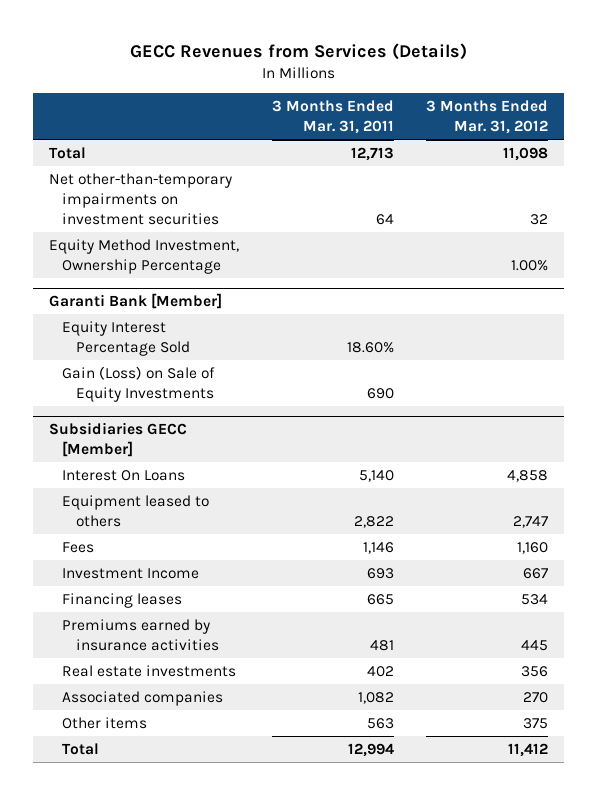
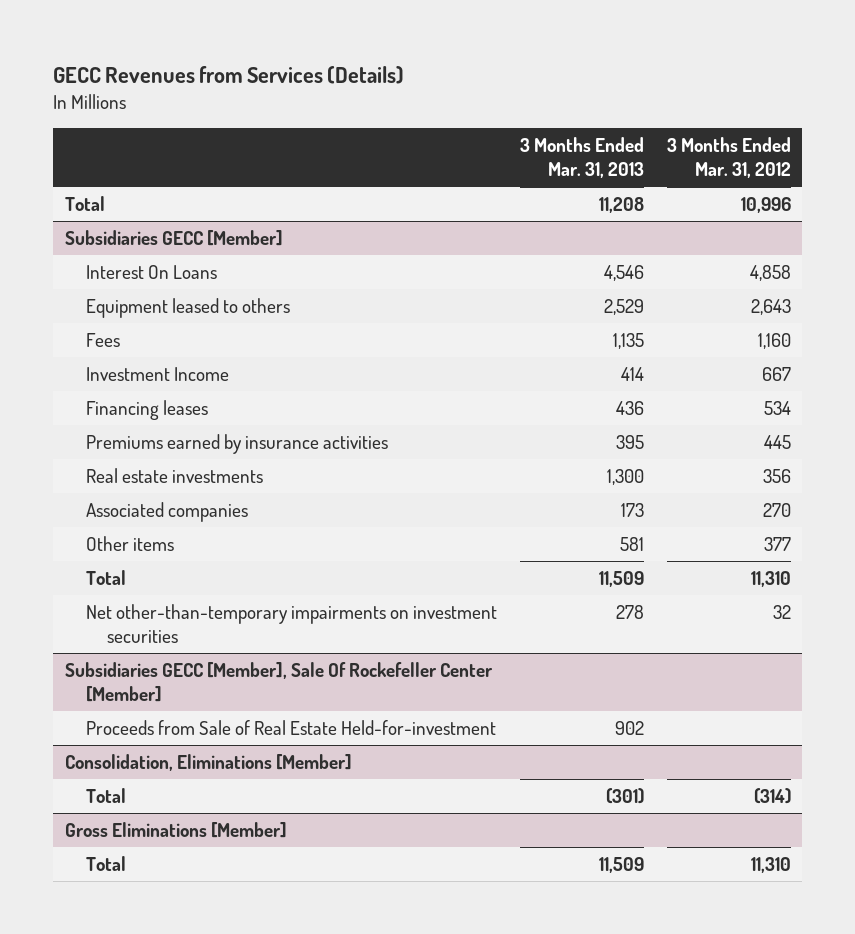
[271,100,394,135] 3 Months Ended Mar. 31, 2011 -> none
none -> [519,137,644,179] 3 Months Ended Mar. 31, 2013
[48,172,232,226] Net other-than-temporary impairments on investment securities -> none
[48,238,239,275] Equity Method Investment, Ownership Percentage -> none
[48,292,222,309] Garanti Bank [Member] -> none
[62,320,190,357] Equity Interest Percentage Sold -> none
[62,365,216,403] Gain (Loss) on Sale of Equity Investments -> none
[503,146,549,161] 11,098 -> [740,196,791,213] 10,996
[513,516,549,529] 2,747 -> [750,298,791,315] 2,643
[523,717,549,729] 375 -> [763,536,791,551] 377
[508,742,549,757] 11,412 -> [750,570,791,587] 11,310
none -> [86,603,498,643] Net other-than-temporary impairments on investment securities
none -> [64,661,493,702] Subsidiaries GECC [Member], Sale Of Rockefeller Center [Member]
none -> [86,719,497,735] Proceeds from Sale of Real Estate Held-for-investment
none -> [64,753,352,771] Consolidation, Eliminations [Member]
none -> [86,787,127,803] Total
none -> [64,821,287,838] Gross Eliminations [Member]
none -> [86,855,127,871] Total

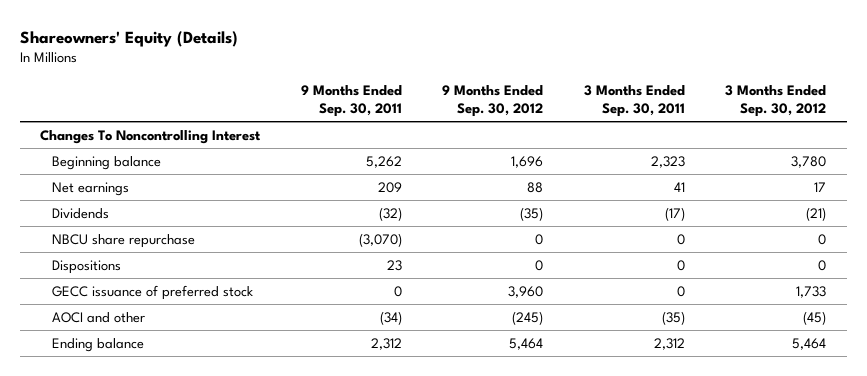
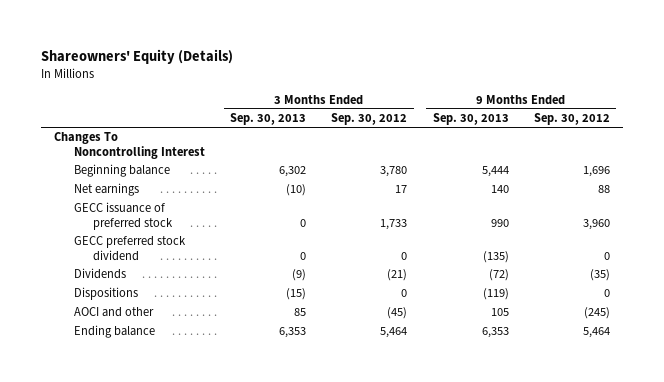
[300,84,402,117] 9 Months Ended Sep. 30, 2011 -> none
[583,84,685,117] 3 Months Ended Sep. 30, 2011 -> none
none -> [229,113,306,126] Sep. 30, 2013
none -> [432,113,509,126] Sep. 30, 2013
[52,284,254,300] GECC issuance of preferred stock -> [73,202,174,231] GECC issuance of preferred stock
none -> [73,236,186,262] GECC preferred stock dividend
[52,233,196,248] NBCU share repurchase -> none

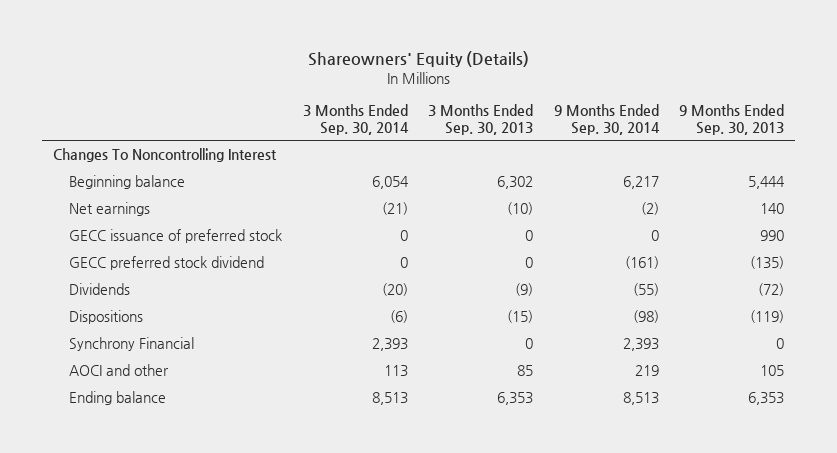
[331,113,408,126] Sep. 30, 2012 -> none
[533,113,610,126] Sep. 30, 2012 -> none
none -> [302,104,409,136] 3 Months Ended Sep. 30, 2014
none -> [553,104,660,136] 9 Months Ended Sep. 30, 2014
none -> [69,337,195,352] Synchrony Financial

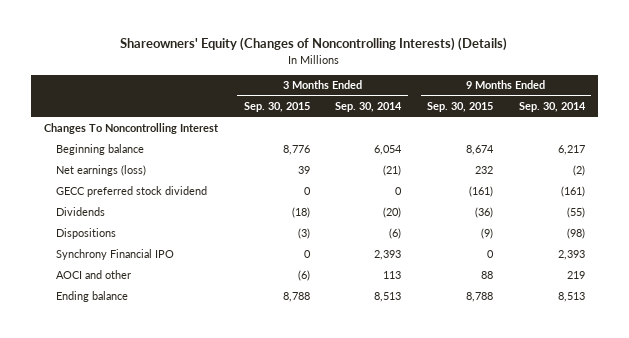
[307,51,529,68] Shareowners' Equity (Details) -> [120,37,508,52] Shareowners' Equity (Changes of Noncontrolling Interests) (Details)
[428,104,534,136] 3 Months Ended Sep. 30, 2013 -> none
[679,104,785,136] 9 Months Ended Sep. 30, 2013 -> none
none -> [243,102,310,113] Sep. 30, 2015
none -> [427,102,494,113] Sep. 30, 2015
[69,229,283,244] GECC issuance of preferred stock -> none
[69,202,151,217] Net earnings -> [55,165,146,177] Net earnings (loss)
[69,337,195,352] Synchrony Financial -> [55,249,174,261] Synchrony Financial IPO

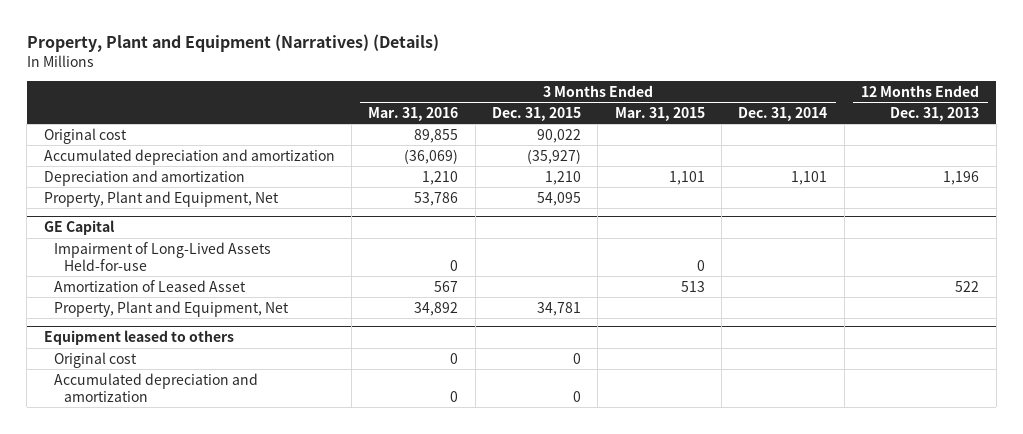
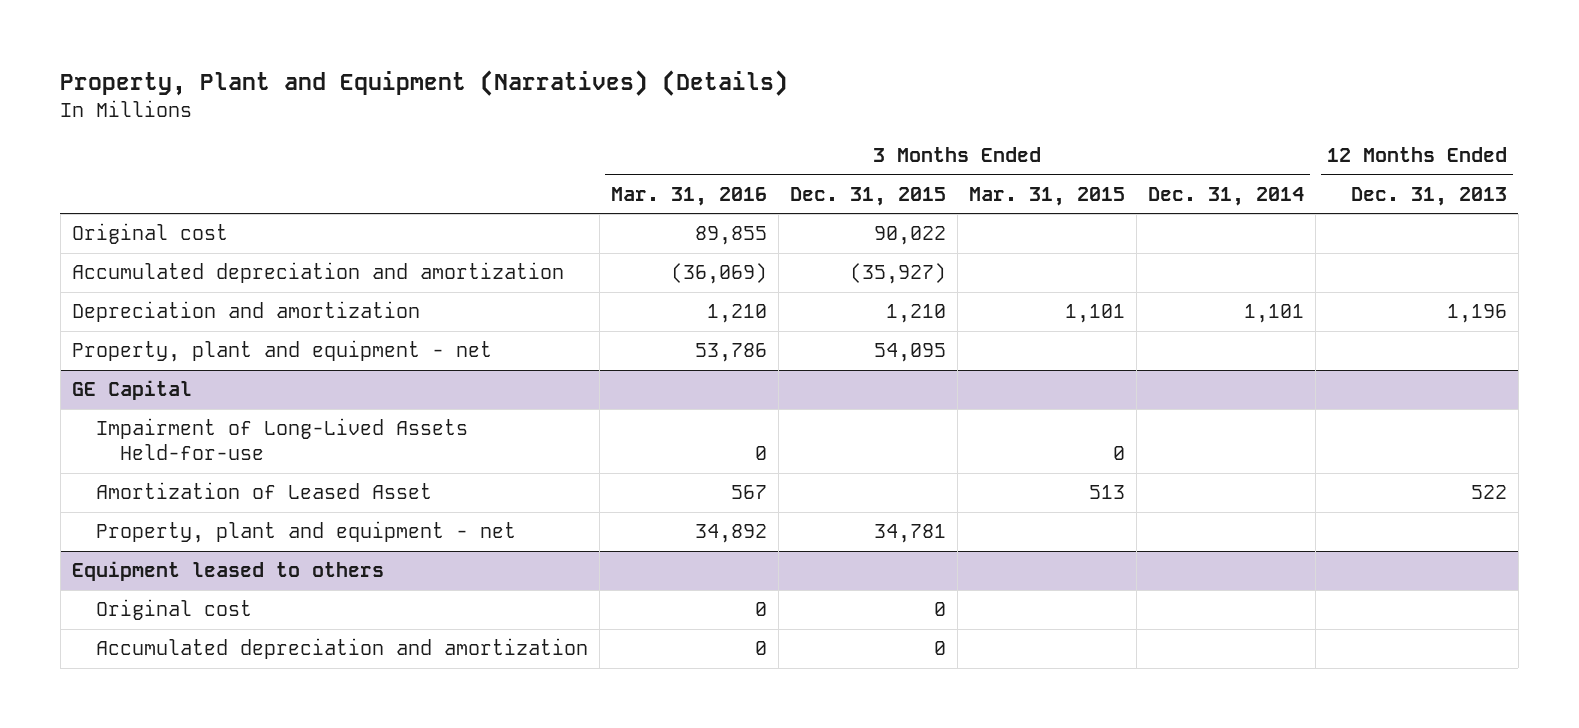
[43,190,279,207] Property, Plant and Equipment, Net -> [71,340,492,363] Property, plant and equipment - net
[53,300,289,317] Property, Plant and Equipment, Net -> [95,521,516,544] Property, plant and equipment - net

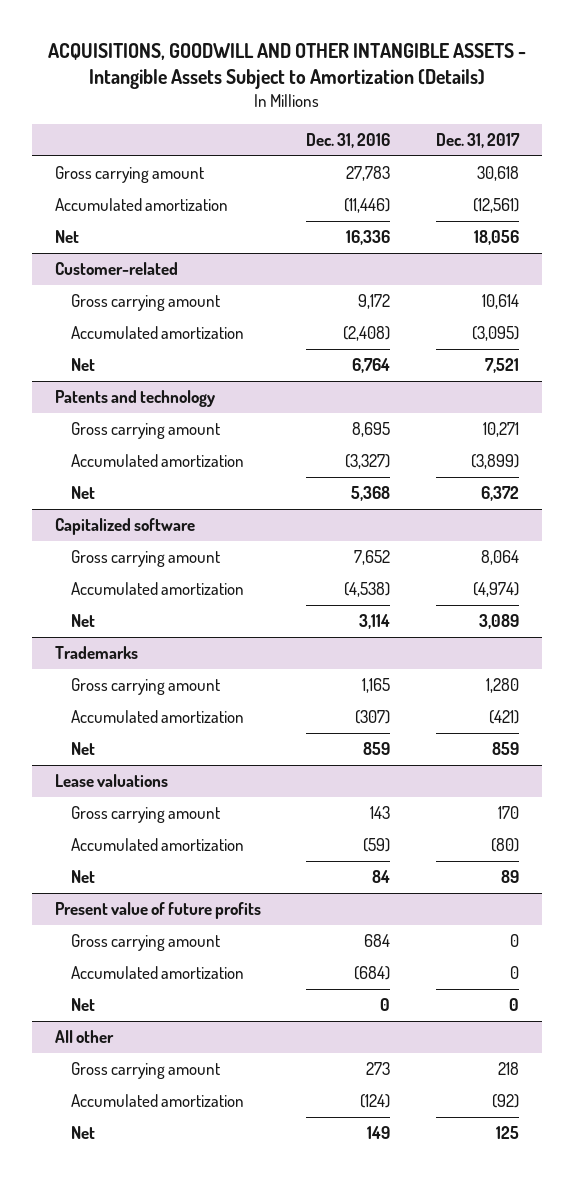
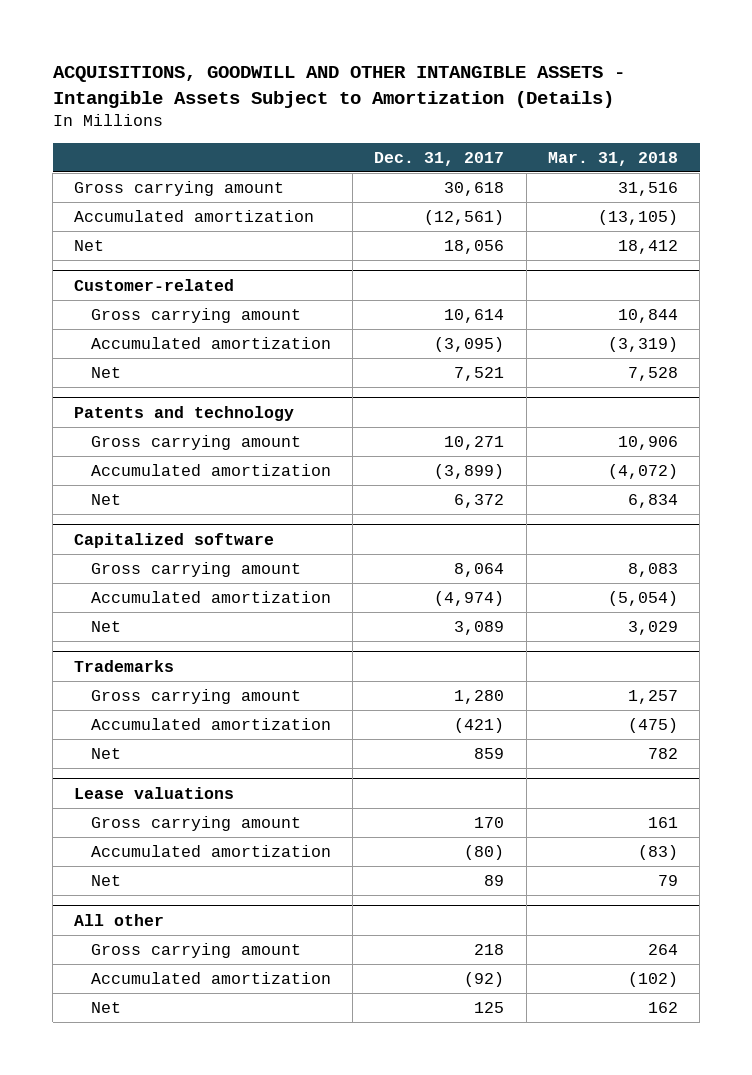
[306,132,391,148] Dec. 31, 2016 -> none
none -> [548,151,679,166] Mar. 31, 2018
[54,902,261,920] Present value of future profits -> none
[70,934,220,952] Gross carrying amount -> none
[70,966,244,980] Accumulated amortization -> none
[70,998,95,1012] Net -> none

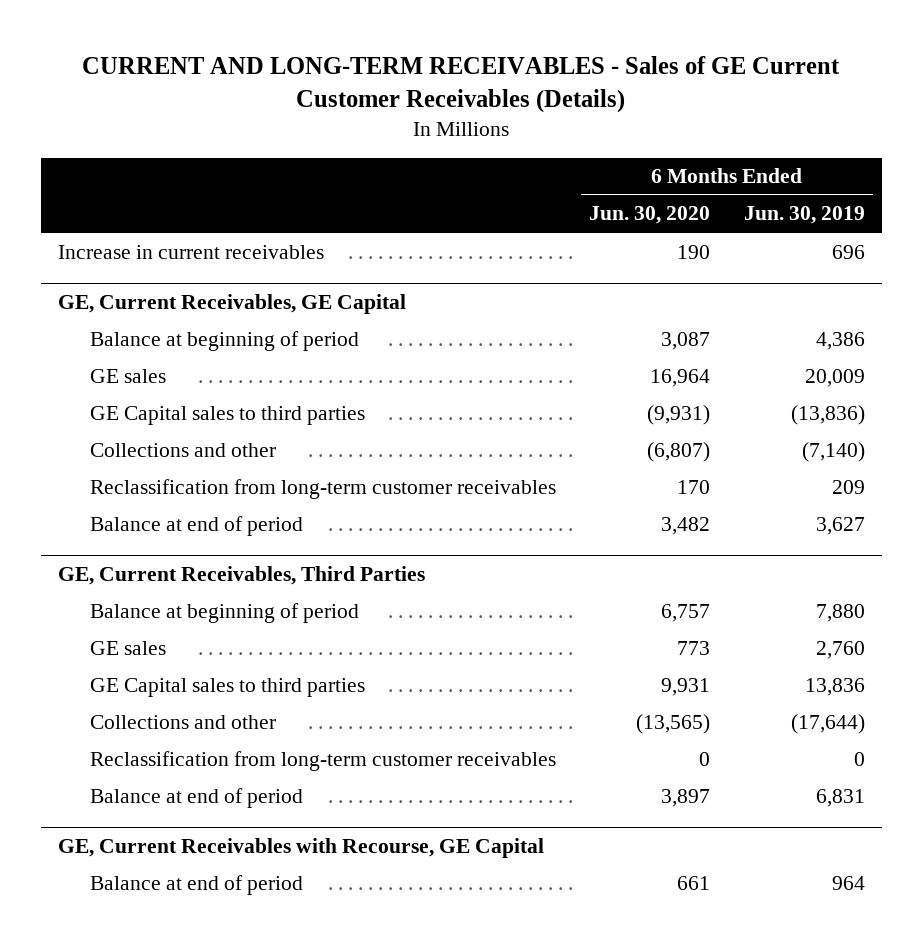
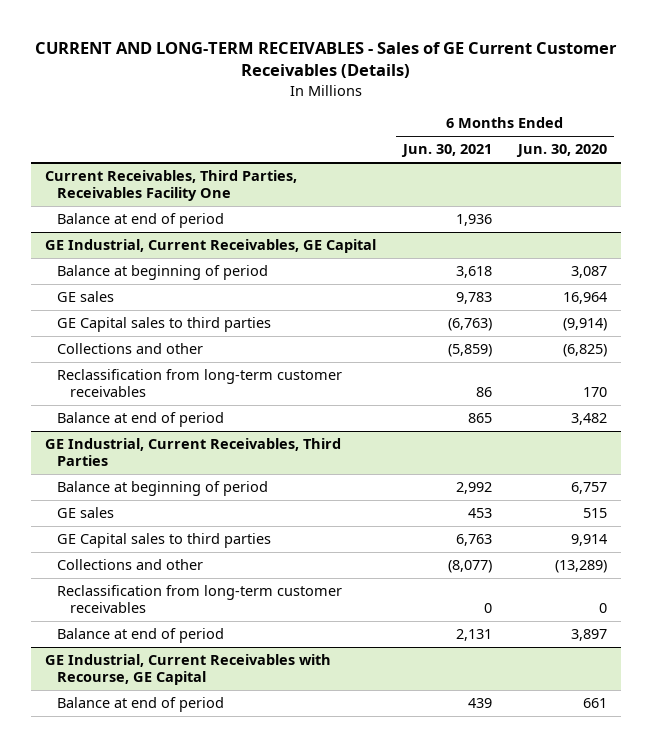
[743,206,865,225] Jun. 30, 2019 -> none
none -> [400,144,492,158] Jun. 30, 2021
[57,244,324,259] Increase in current receivables -> none
none -> [44,170,297,201] Current Receivables, Third Parties, Receivables Facility One
none -> [57,213,225,229] Balance at end of period
[57,293,406,314] GE, Current Receivables, GE Capital -> [44,239,376,254] GE Industrial, Current Receivables, GE Capital
[647,404,711,425] (9,931) -> [563,318,608,332] (9,914)
[647,441,711,462] (6,807) -> [563,344,608,358] (6,825)
[57,565,425,585] GE, Current Receivables, Third Parties -> [44,438,341,466] GE Industrial, Current Receivables, Third Parties
[677,640,711,655] 773 -> [583,508,608,519] 515
[661,677,711,696] 9,931 -> [571,534,608,547] 9,914
[636,713,711,734] (13,565) -> [555,560,608,574] (13,289)
[57,837,544,858] GE, Current Receivables with Recourse, GE Capital -> [44,654,331,685] GE Industrial, Current Receivables with Recourse, GE Capital

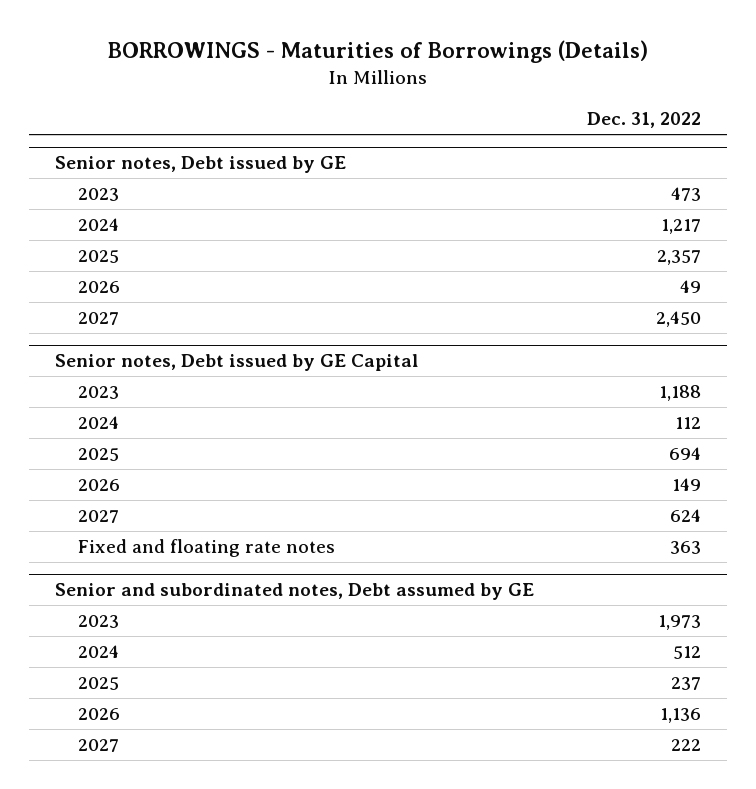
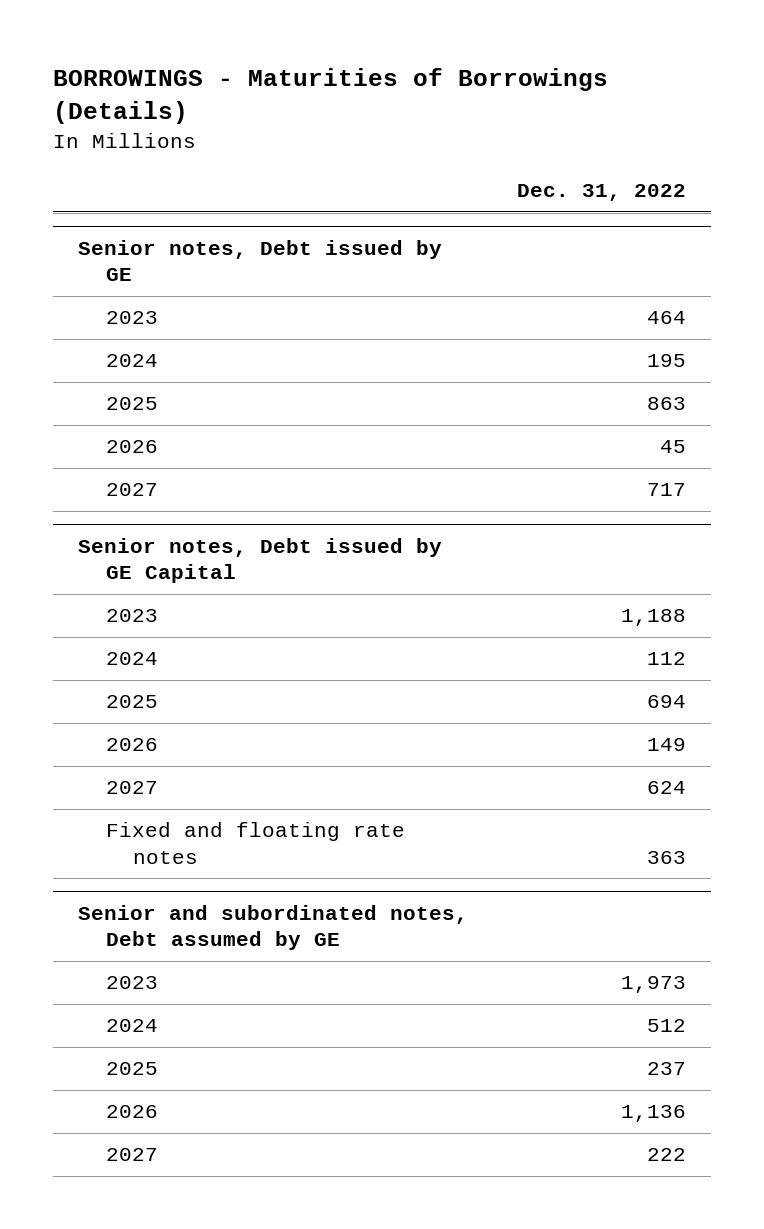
[670,186,701,201] 473 -> [646,311,686,325] 464
[660,218,701,234] 1,217 -> [646,354,686,368] 195
[656,249,701,265] 2,357 -> [646,397,686,411] 863
[679,279,701,293] 49 -> [659,440,686,454] 45
[655,310,701,327] 2,450 -> [646,483,686,497] 717

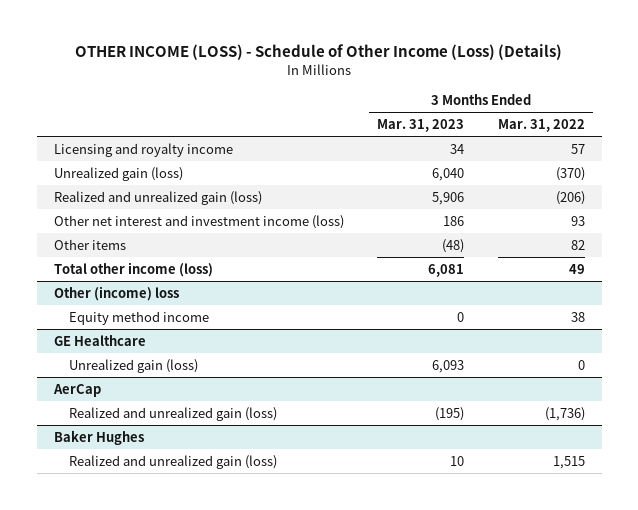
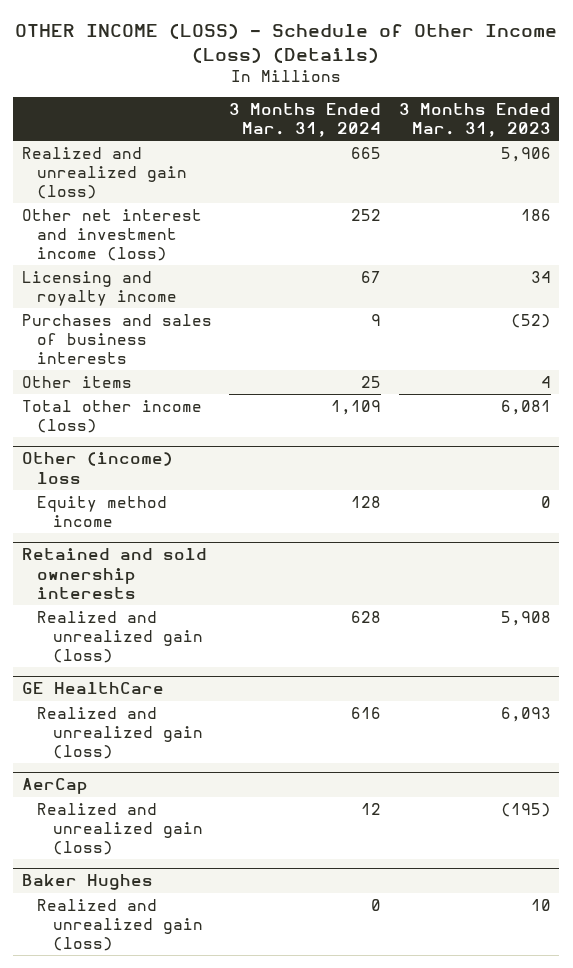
[497,119,585,133] Mar. 31, 2022 -> none
none -> [229,102,382,137] 3 Months Ended Mar. 31, 2024
[53,166,183,181] Unrealized gain (loss) -> none
[53,142,233,157] Licensing and royalty income -> [22,270,178,307] Licensing and royalty income
none -> [22,313,213,365] Purchases and sales of business interests
[442,238,465,253] (48) -> [540,375,551,388] 4
none -> [22,548,208,599] Retained and sold ownership interests
none -> [37,610,203,664] Realized and unrealized gain (loss)
[53,334,146,346] GE Healthcare -> [22,682,165,695] GE HealthCare
[68,358,198,373] Unrealized gain (loss) -> [37,706,203,760] Realized and unrealized gain (loss)

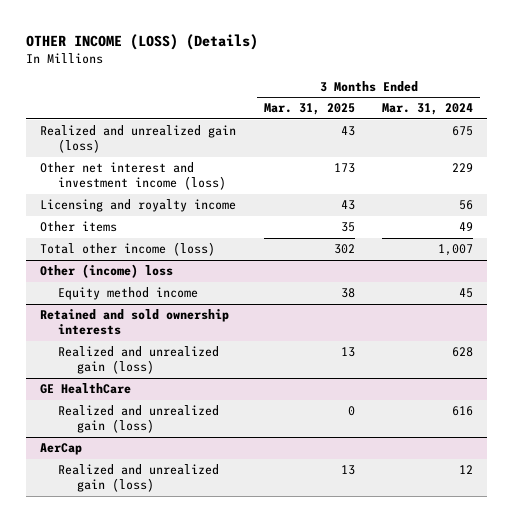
[15,23,558,63] OTHER INCOME (LOSS) - Schedule of Other Income (Loss) (Details) -> [26,33,259,50] OTHER INCOME (LOSS) (Details)
[398,102,551,137] 3 Months Ended Mar. 31, 2023 -> none
none -> [263,103,355,116] Mar. 31, 2025
[22,313,213,365] Purchases and sales of business interests -> none
[351,146,382,159] 665 -> [452,126,474,137] 675
[351,208,382,221] 252 -> [452,163,474,173] 229
[361,270,382,283] 67 -> [459,200,474,211] 56
[361,375,382,388] 25 -> [459,222,474,232] 49
[331,399,382,415] 1,109 -> [438,244,474,257] 1,007
[351,495,382,508] 128 -> [459,288,474,299] 45
[22,874,154,891] Baker Hughes -> none
[37,898,203,952] Realized and unrealized gain (loss) -> none

